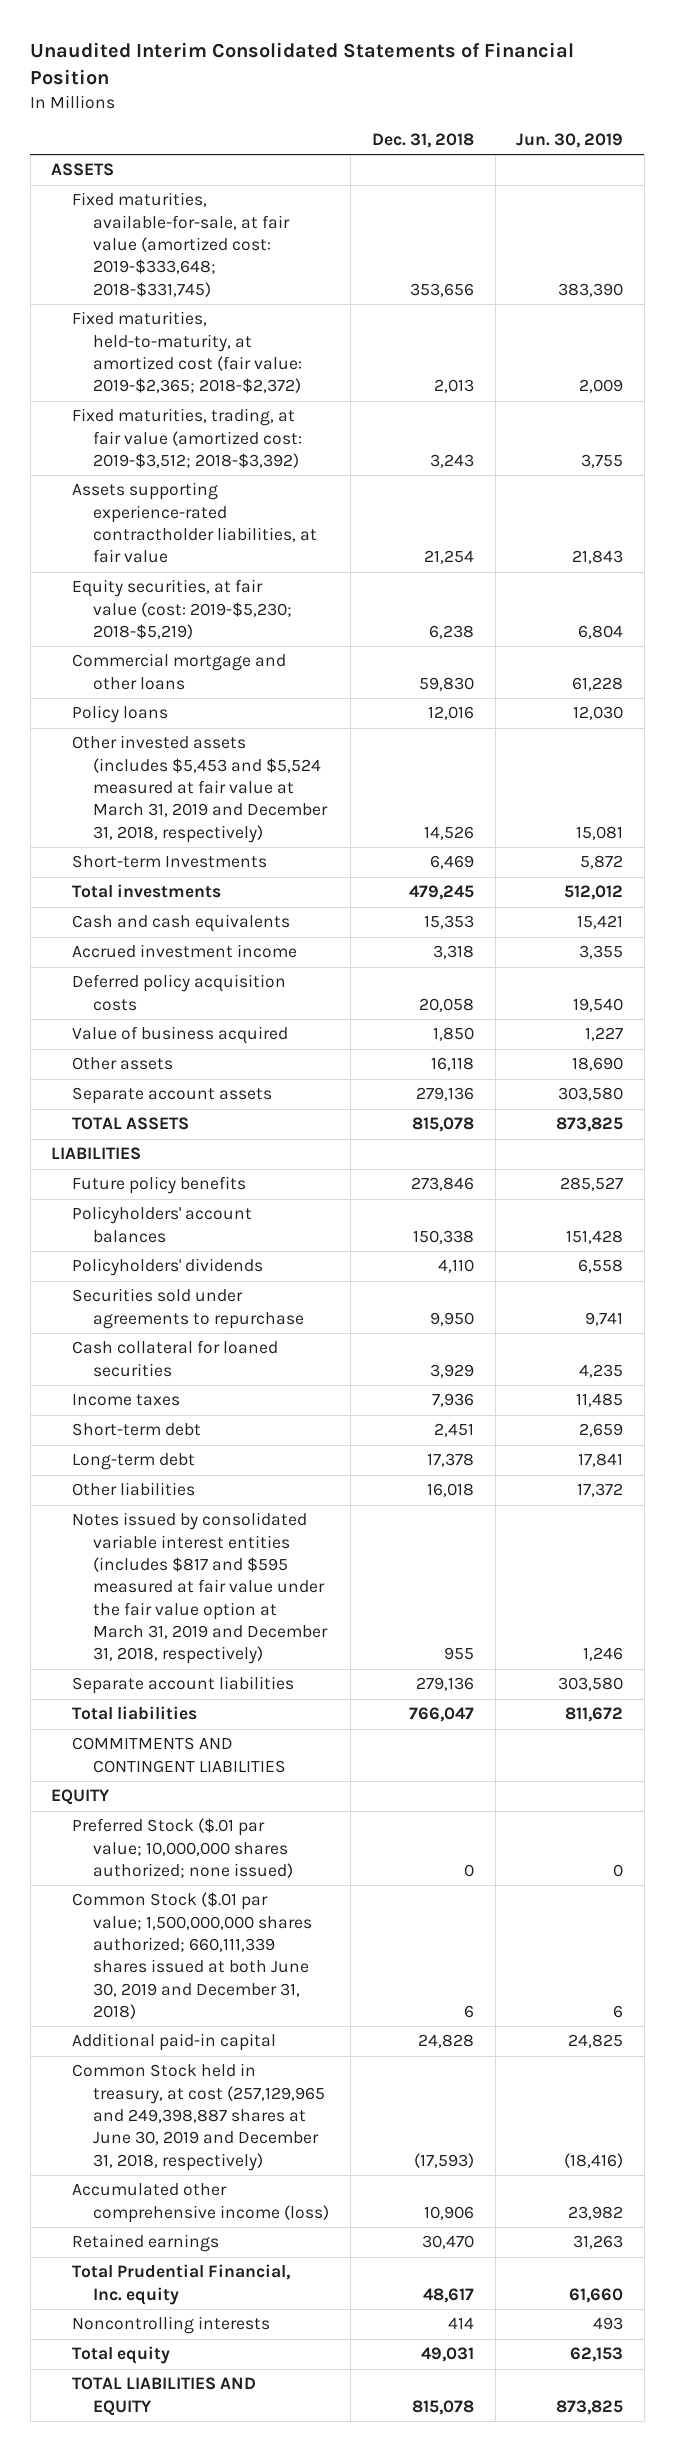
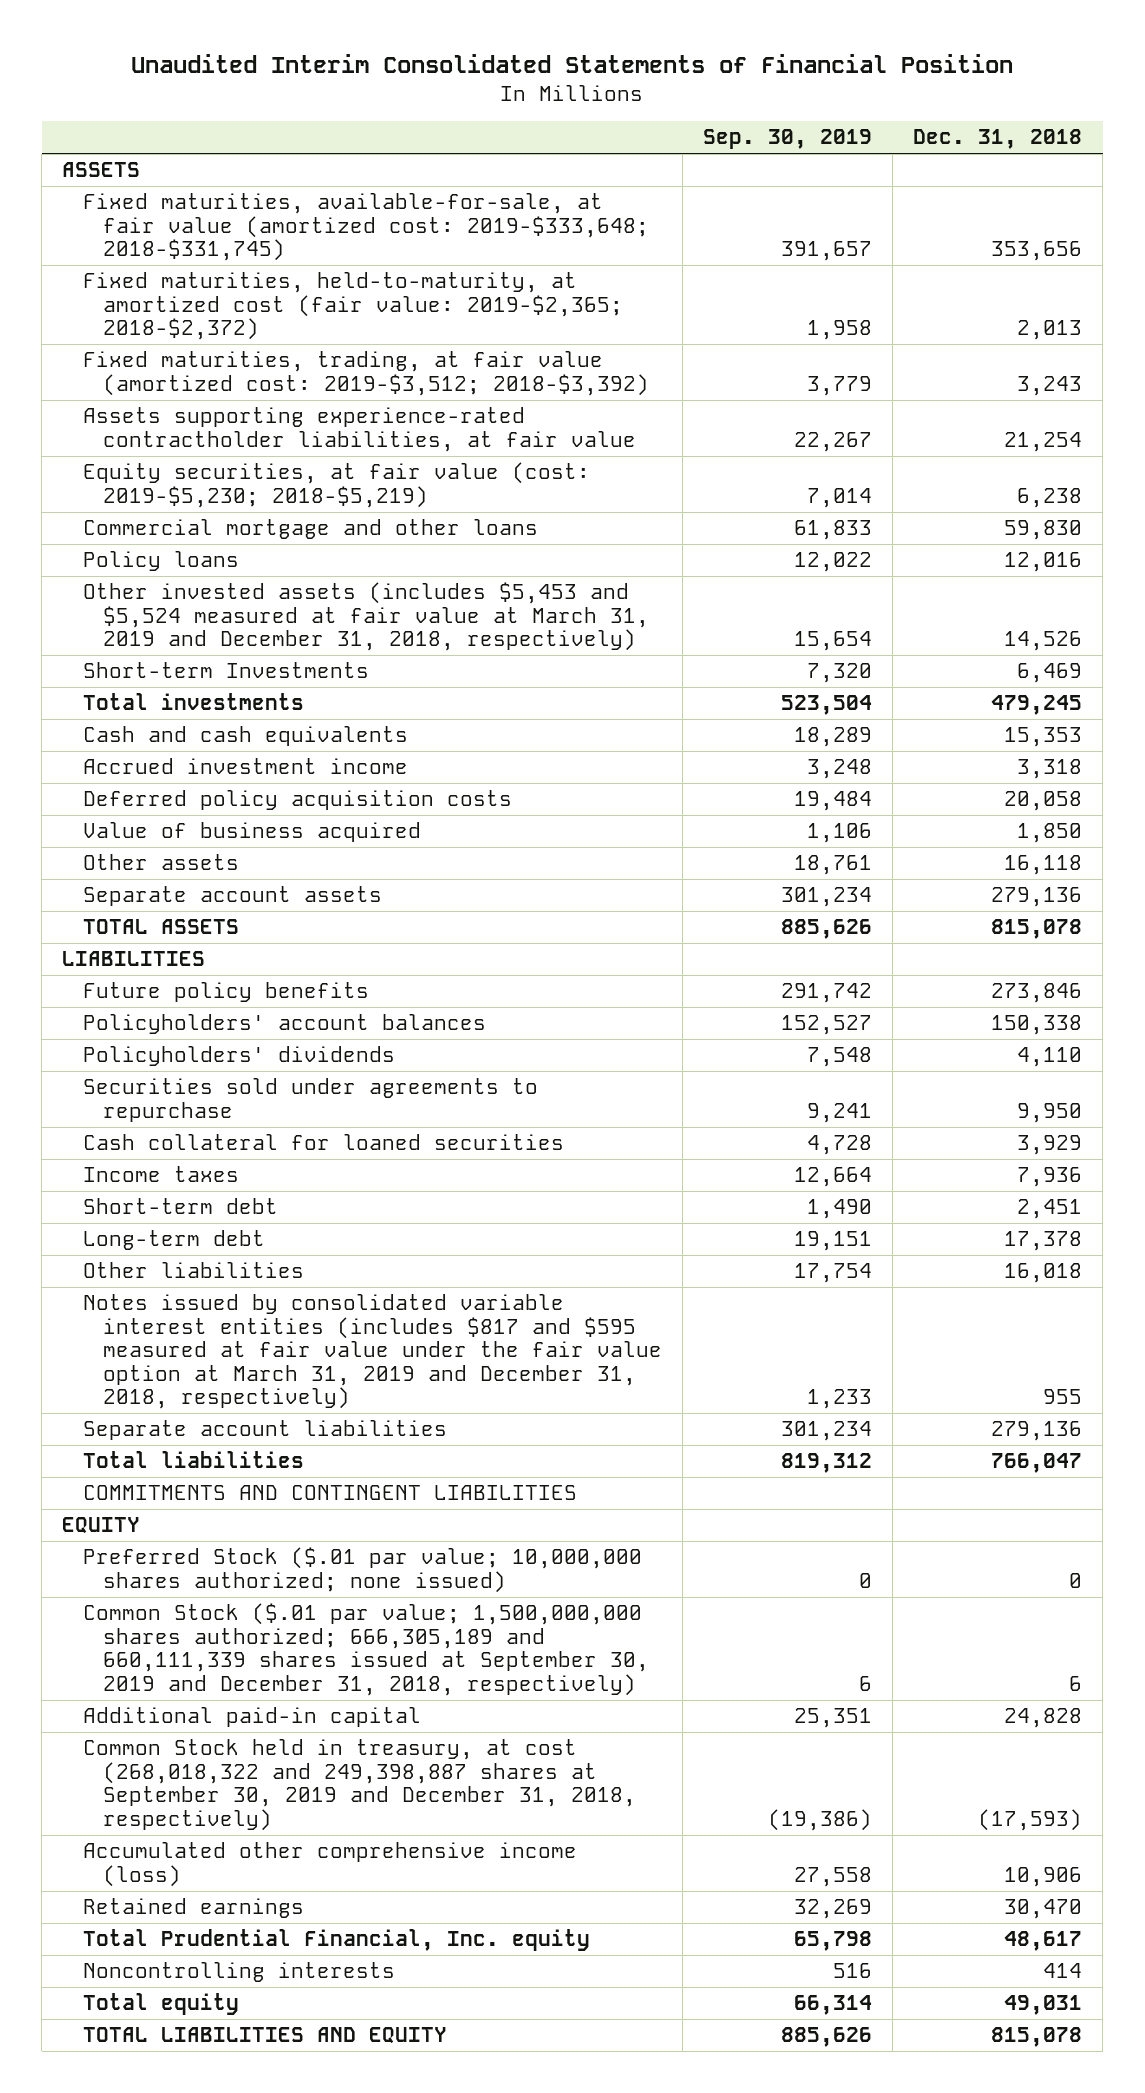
[516,133,624,149] Jun. 30, 2019 -> none
none -> [703,129,873,150] Sep. 30, 2019
[72,1892,313,2020] Common Stock ($.01 par value; 1,500,000,000 shares authorized; 660,111,339 shares issued at both June 30, 2019 and December 31, 2018) -> [82,1603,649,1696] Common Stock ($.01 par value; 1,500,000,000 shares authorized; 666,305,189 and 660,111,339 shares issued at September 30, 2019 and December 31, 2018, respectively)
[72,2063,326,2171] Common Stock held in treasury, at cost (257,129,965 and 249,398,887 shares at June 30, 2019 and December 31, 2018, respectively) -> [82,1739,636,1831] Common Stock held in treasury, at cost (268,018,322 and 249,398,887 shares at September 30, 2019 and December 31, 2018, respectively)

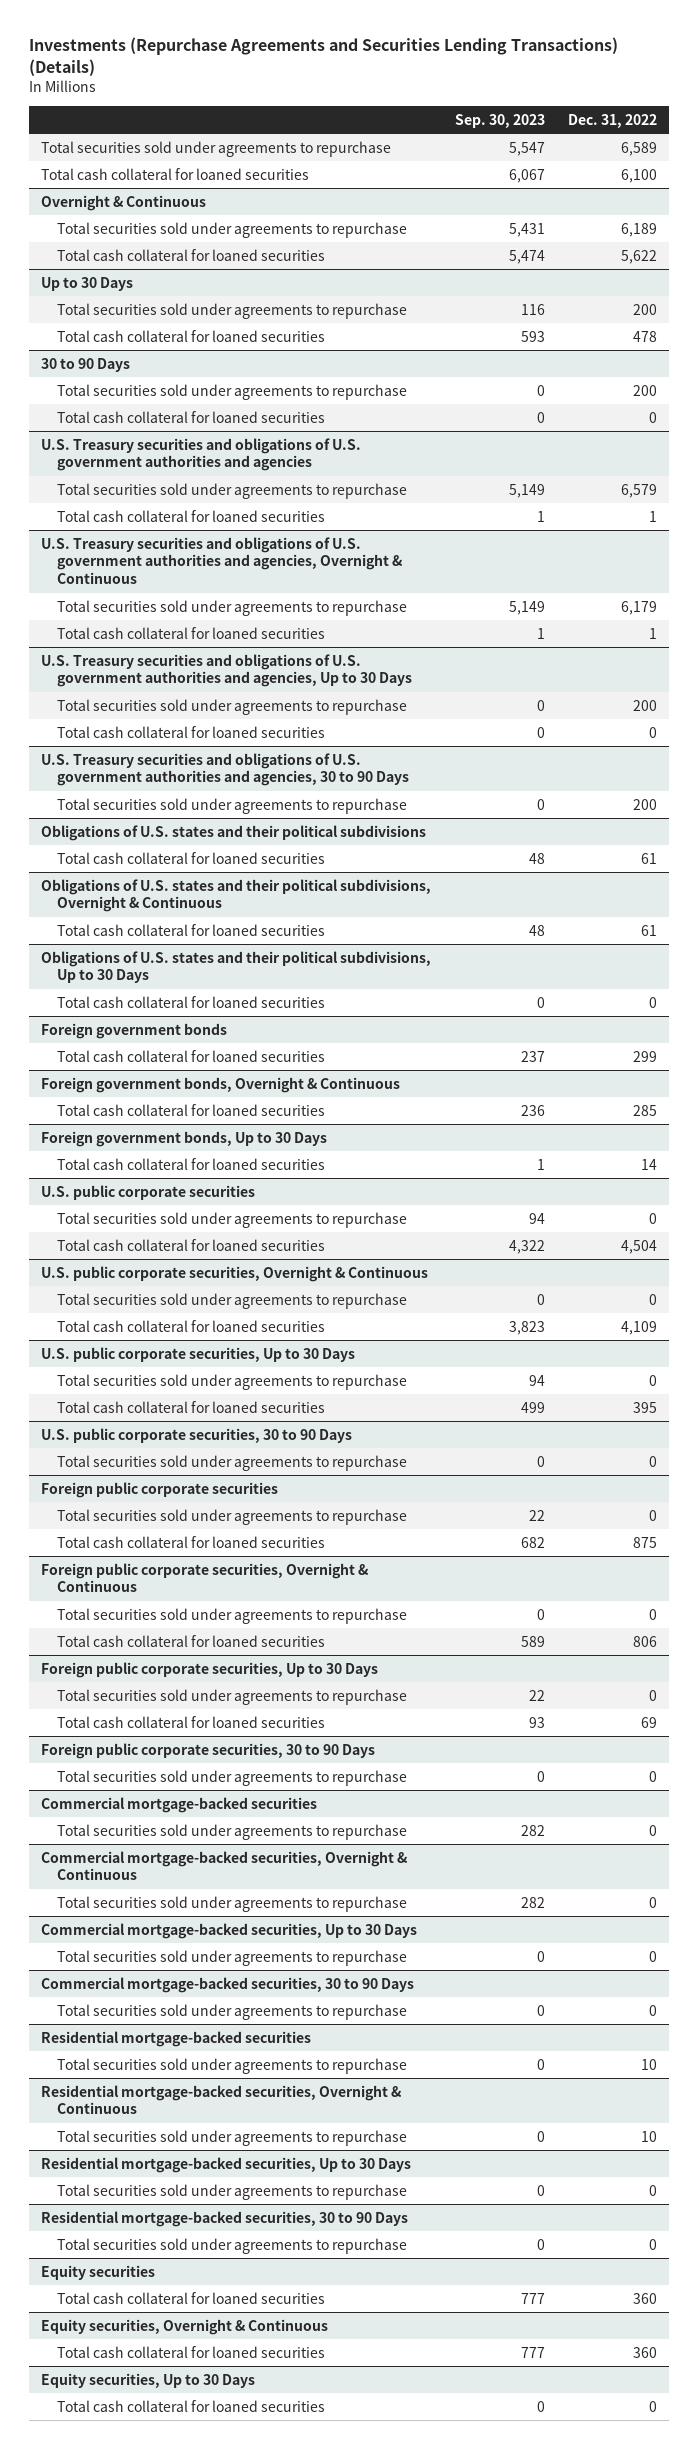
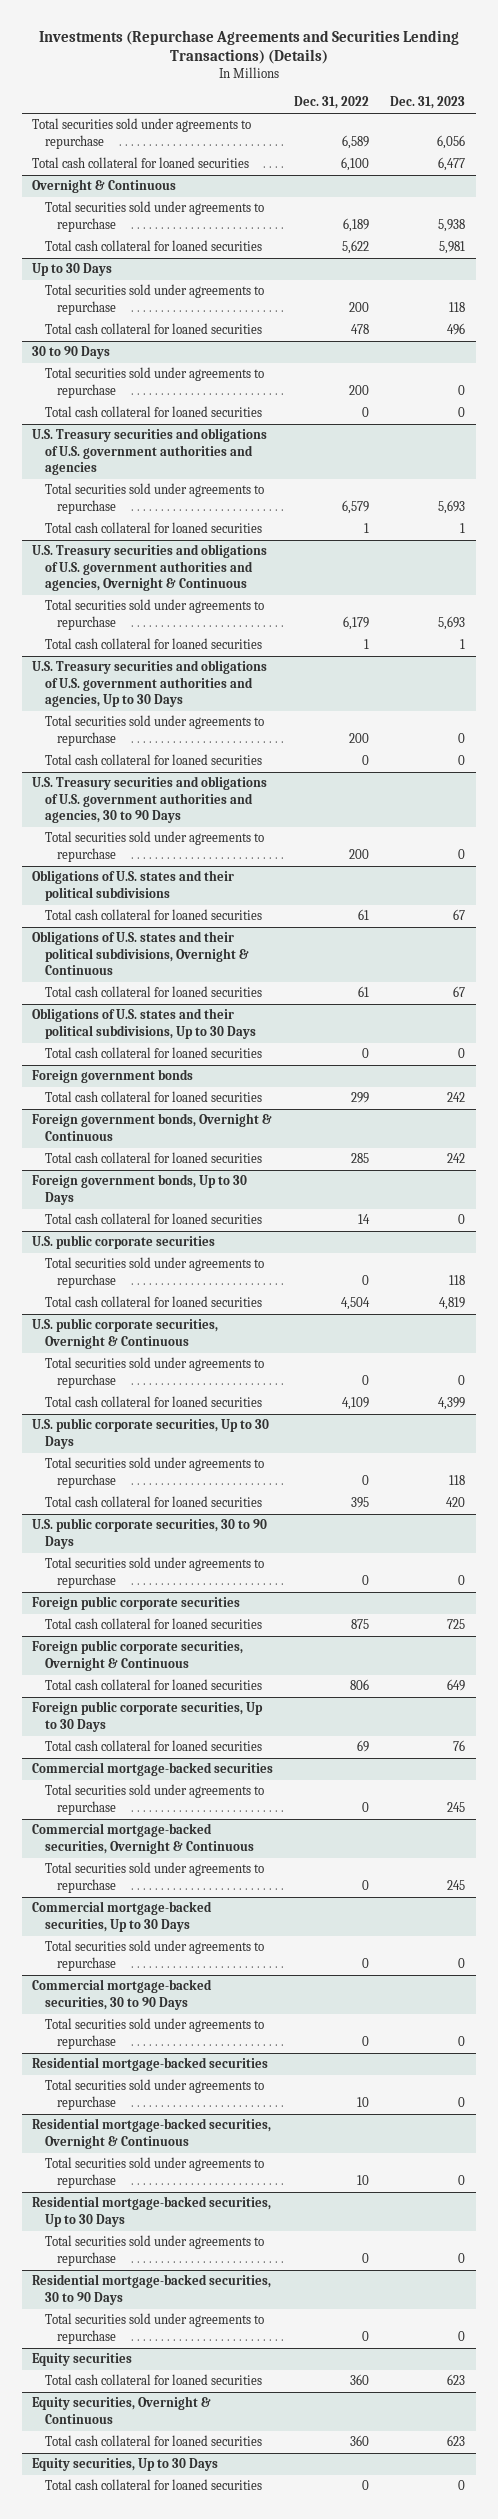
[454,113,545,128] Sep. 30, 2023 -> none
none -> [390,96,466,110] Dec. 31, 2023
[57,1508,408,1525] Total securities sold under agreements to repurchase -> none
[57,1607,408,1624] Total securities sold under agreements to repurchase -> none
[57,1688,408,1705] Total securities sold under agreements to repurchase -> none
[40,1742,375,1759] Foreign public corporate securities, 30 to 90 Days -> none
[57,1769,408,1786] Total securities sold under agreements to repurchase -> none

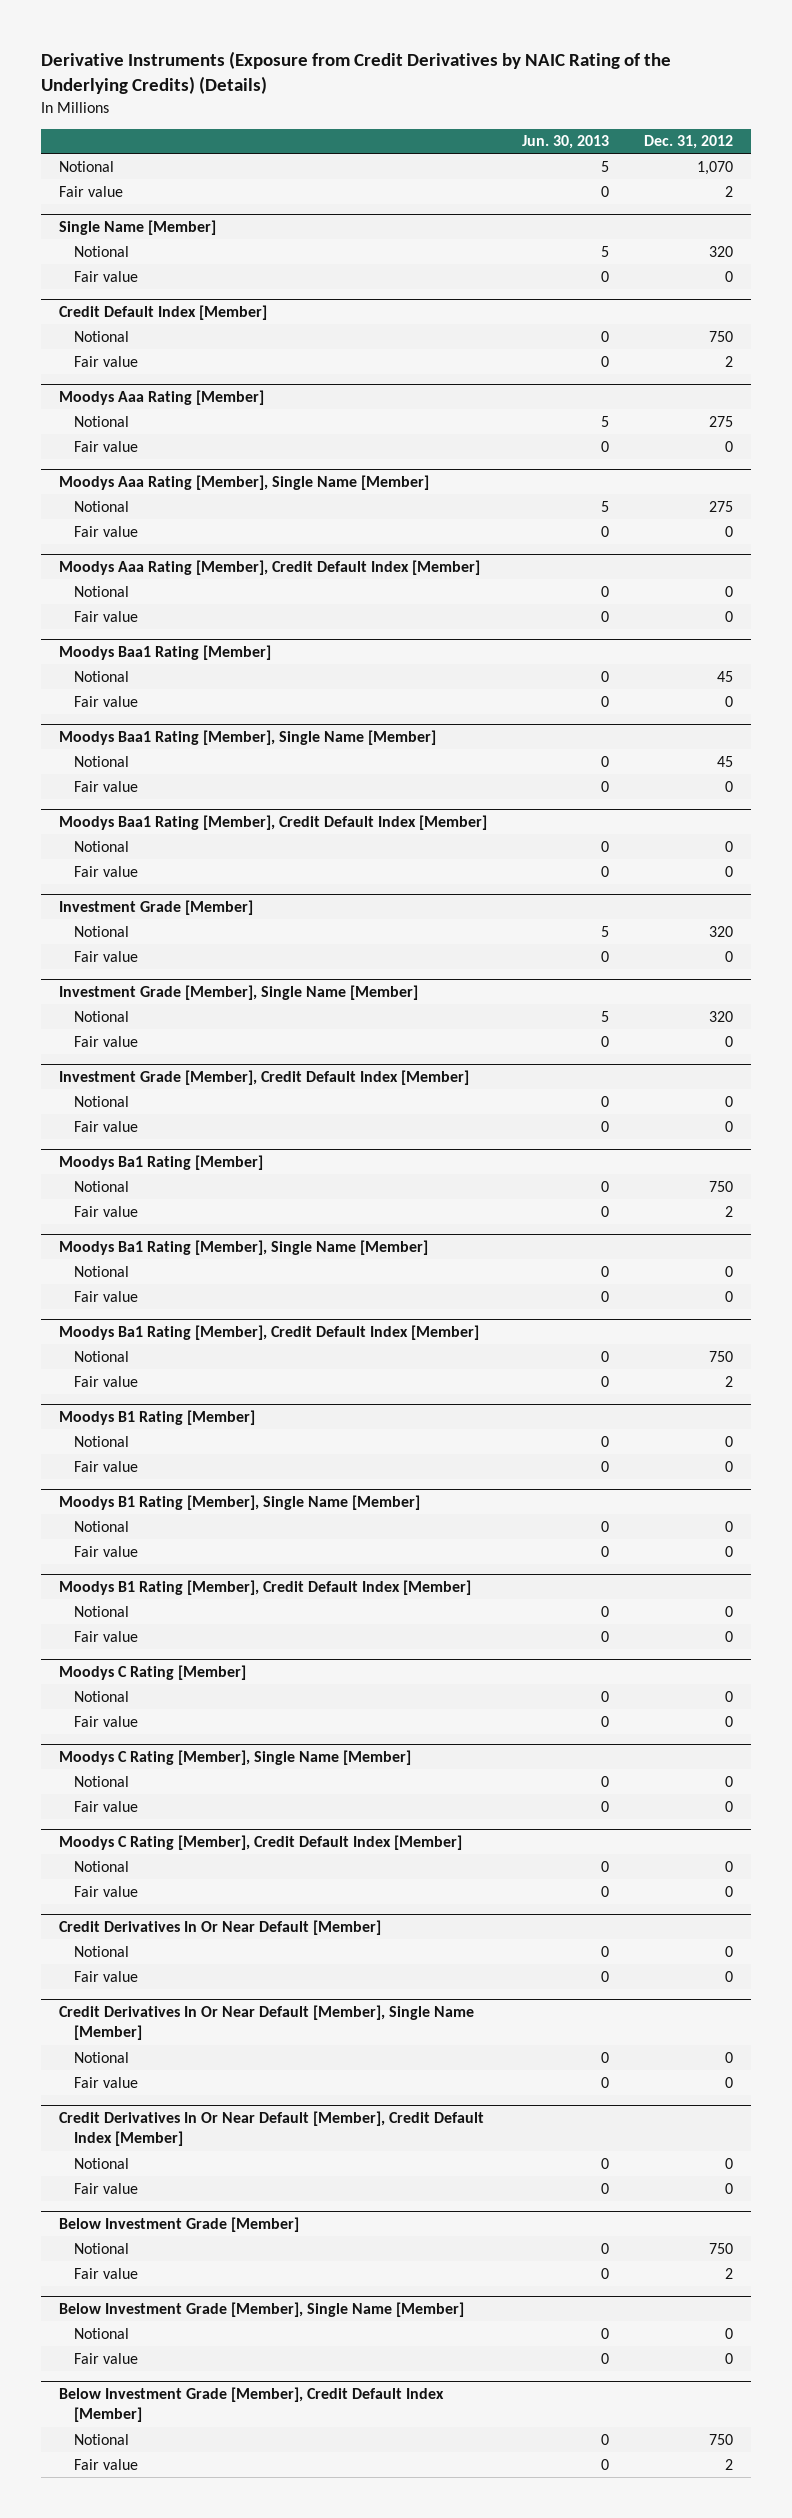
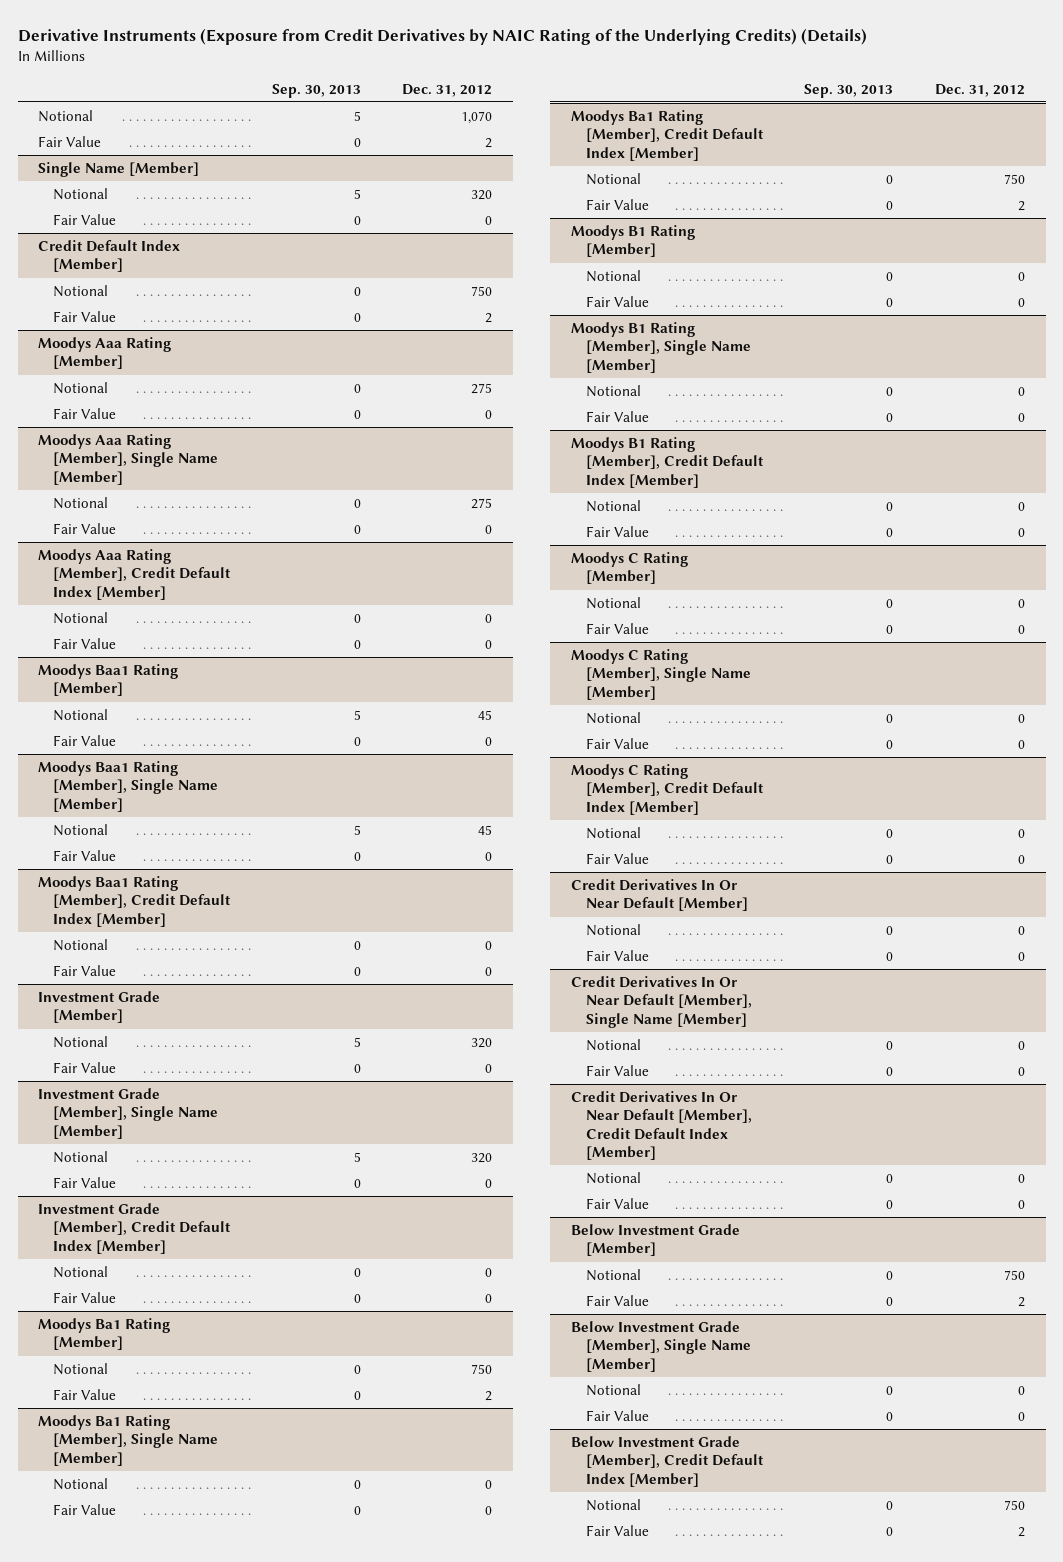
[522,135,610,150] Jun. 30, 2013 -> none
none -> [271,83,361,98] Sep. 30, 2013
[58,185,123,197] Fair value -> [38,135,102,147] Fair Value
[74,270,139,282] Fair value -> [53,213,117,225] Fair Value
[74,355,139,367] Fair value -> [53,310,117,322] Fair Value
[74,440,139,452] Fair value -> [53,407,117,419] Fair Value
[74,525,139,537] Fair value -> [53,522,117,534] Fair Value
[74,610,139,622] Fair value -> [53,637,117,649] Fair Value
[74,695,139,707] Fair value -> [53,734,117,746] Fair Value
[74,780,139,792] Fair value -> [53,849,117,861] Fair Value
[74,865,139,877] Fair value -> [53,964,117,976] Fair Value
[74,950,139,962] Fair value -> [53,1061,117,1073] Fair Value
[74,1035,139,1047] Fair value -> [53,1176,117,1188] Fair Value
[74,1120,139,1132] Fair value -> [53,1291,117,1303] Fair Value
[74,1205,139,1217] Fair value -> [53,1388,117,1400] Fair Value
[74,1290,139,1302] Fair value -> [53,1503,117,1515] Fair Value
[74,1375,139,1387] Fair value -> [585,198,649,210] Fair Value
[74,1460,139,1472] Fair value -> [585,295,649,307] Fair Value
[74,1545,139,1557] Fair value -> [585,410,649,422] Fair Value
[74,1630,139,1642] Fair value -> [585,525,649,537] Fair Value
[74,1715,139,1727] Fair value -> [585,622,649,634] Fair Value
[74,1800,139,1812] Fair value -> [585,737,649,749] Fair Value
[74,1885,139,1897] Fair value -> [585,852,649,864] Fair Value
[74,1970,139,1982] Fair value -> [585,949,649,961] Fair Value
[74,2076,139,2088] Fair value -> [585,1064,649,1076] Fair Value
[74,2182,139,2194] Fair value -> [585,1197,649,1209] Fair Value
[74,2267,139,2279] Fair value -> [585,1294,649,1306] Fair Value
[74,2352,139,2364] Fair value -> [585,1409,649,1421] Fair Value
[74,2458,139,2470] Fair value -> [585,1524,649,1536] Fair Value

